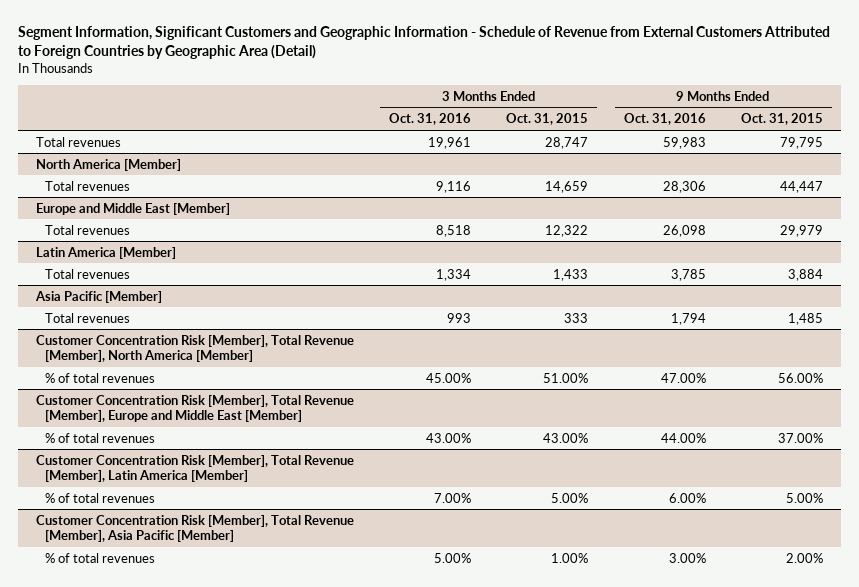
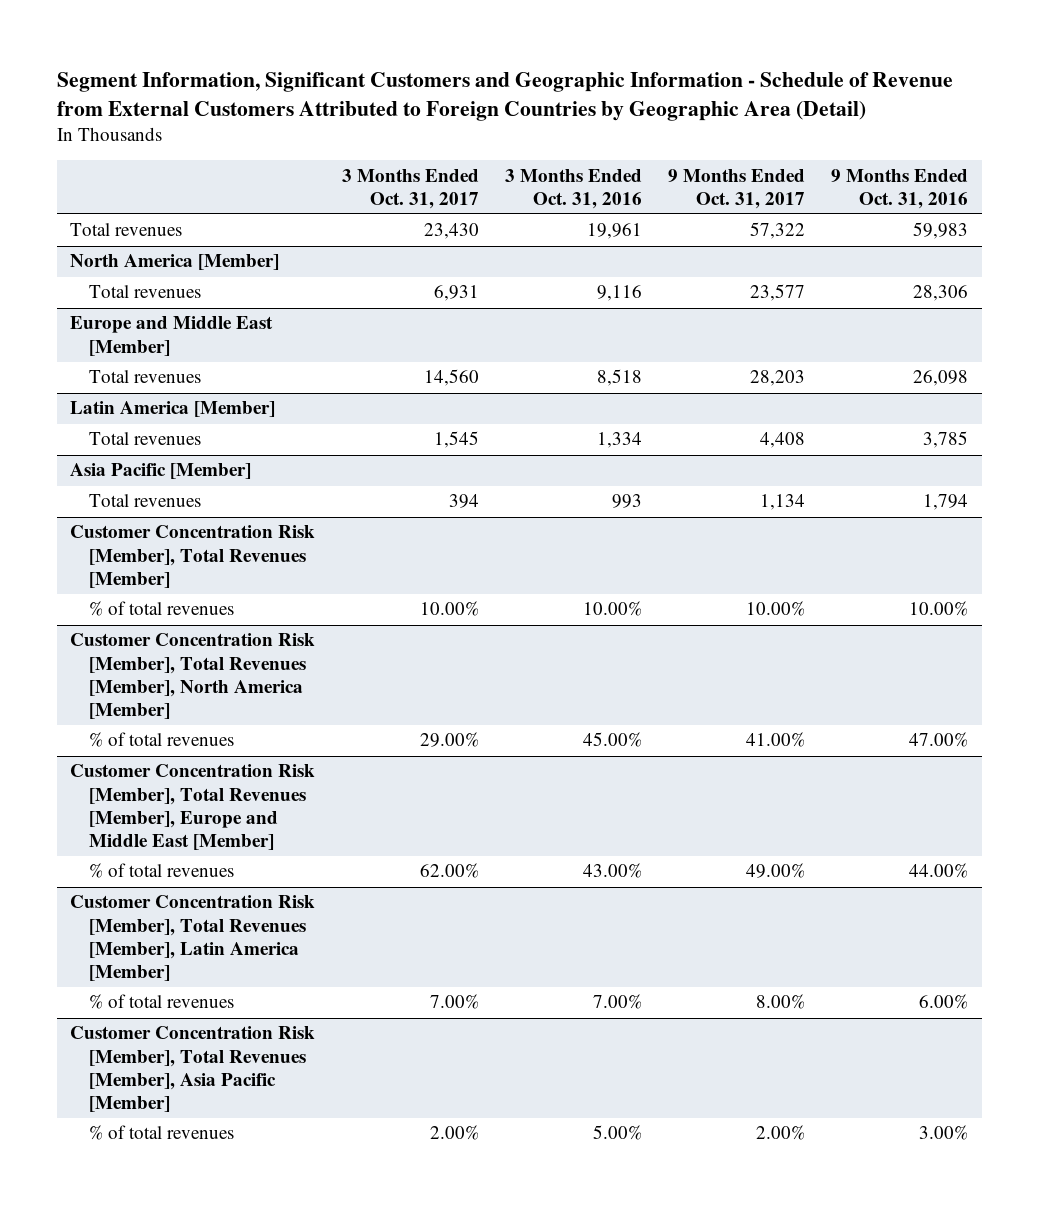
[506,113,589,126] Oct. 31, 2015 -> none
[740,113,823,126] Oct. 31, 2015 -> none
none -> [341,168,479,209] 3 Months Ended Oct. 31, 2017
none -> [668,168,806,209] 9 Months Ended Oct. 31, 2017
none -> [70,525,316,588] Customer Concentration Risk [Member], Total Revenues [Member]
none -> [89,601,235,617] % of total revenues
[35,334,354,363] Customer Concentration Risk [Member], Total Revenue [Member], North America [Member] -> [70,633,316,719] Customer Concentration Risk [Member], Total Revenues [Member], North America [Member]
[35,394,354,423] Customer Concentration Risk [Member], Total Revenue [Member], Europe and Middle East [Member] -> [70,764,316,850] Customer Concentration Risk [Member], Total Revenues [Member], Europe and Middle East [Member]
[35,454,354,483] Customer Concentration Risk [Member], Total Revenue [Member], Latin America [Member] -> [70,895,316,981] Customer Concentration Risk [Member], Total Revenues [Member], Latin America [Member]
[35,514,354,543] Customer Concentration Risk [Member], Total Revenue [Member], Asia Pacific [Member] -> [70,1026,316,1112] Customer Concentration Risk [Member], Total Revenues [Member], Asia Pacific [Member]

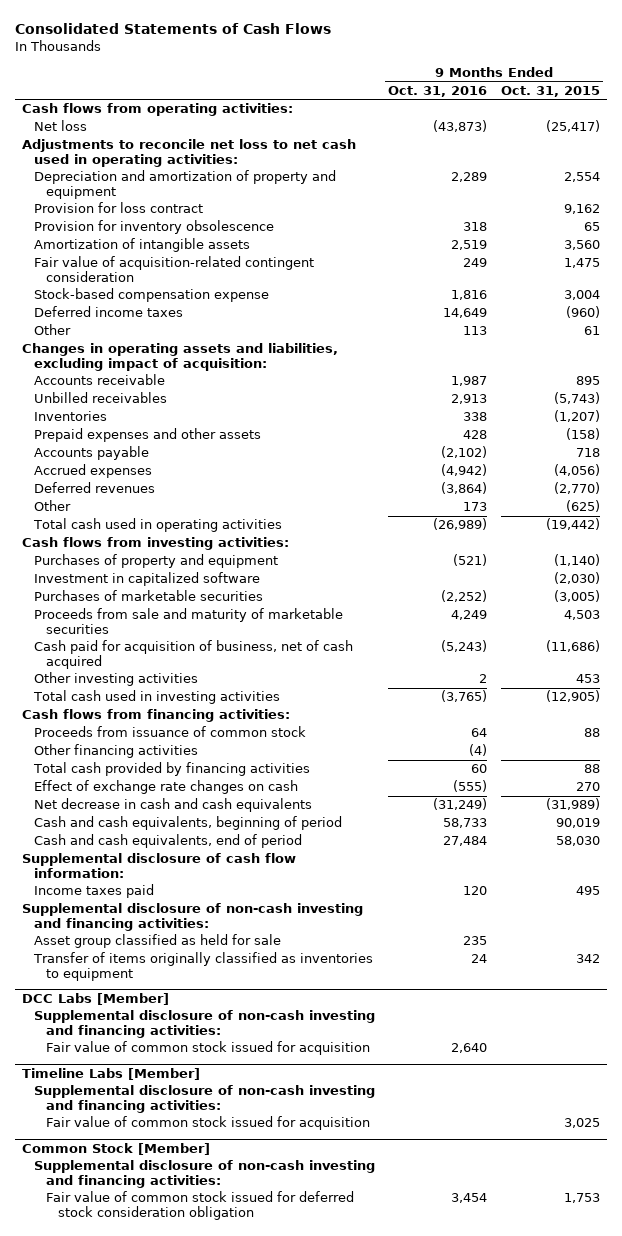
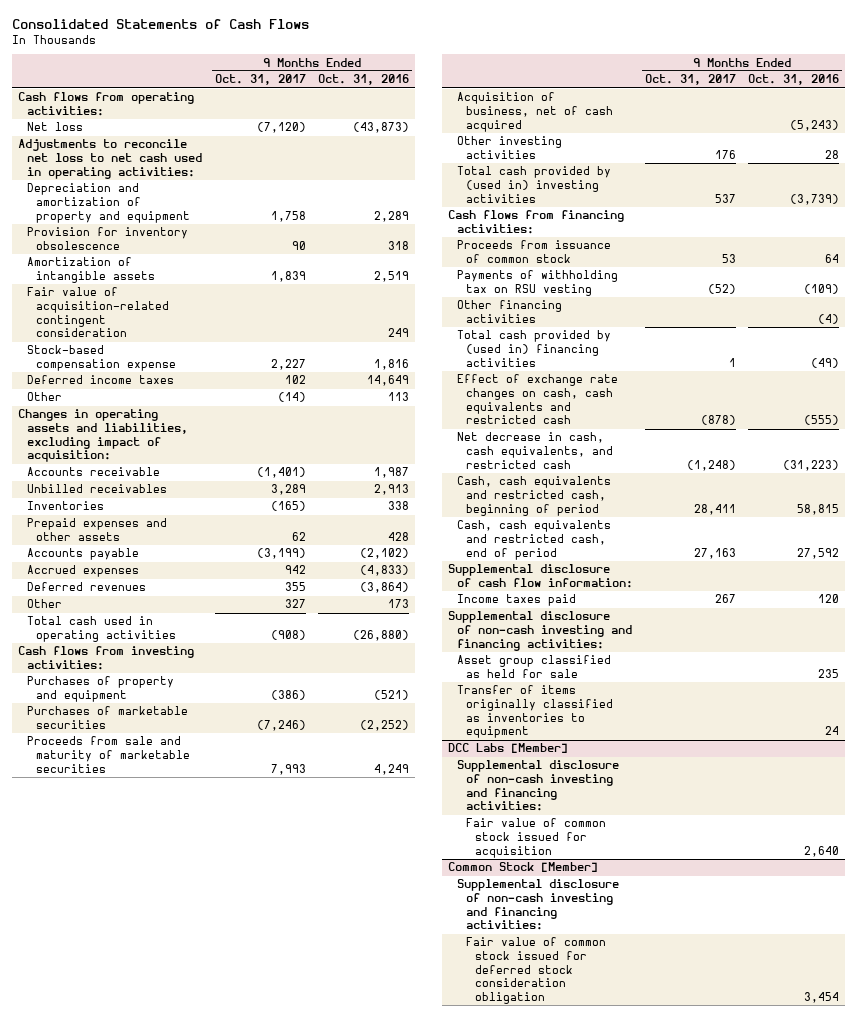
[500,85,600,97] Oct. 31, 2015 -> none
none -> [215,74,307,86] Oct. 31, 2017
[33,202,203,214] Provision for loss contract -> none
[441,464,488,477] (4,942) -> [360,565,410,577] (4,833)
[433,518,488,531] (26,989) -> [353,630,410,642] (26,880)
[33,572,260,587] Investment in capitalized software -> none
[33,640,353,669] Cash paid for acquisition of business, net of cash acquired -> [457,92,614,132] Acquisition of business, net of cash acquired
[479,674,488,684] 2 -> [825,150,840,160] 28
[32,690,280,705] Total cash used in investing activities -> [457,166,612,203] Total cash provided by (used in) investing activities
[441,690,488,703] (3,765) -> [790,193,840,205] (3,739)
none -> [457,270,619,297] Payments of withholding tax on RSU vesting
[32,762,310,777] Total cash provided by financing activities -> [457,330,612,367] Total cash provided by (used in) financing activities
[471,764,488,774] 60 -> [811,357,840,368] (49)
[33,780,298,795] Effect of exchange rate changes on cash -> [457,374,619,425] Effect of exchange rate changes on cash, cash equivalents and restricted cash
[33,798,312,813] Net decrease in cash and cash equivalents -> [457,432,614,469] Net decrease in cash, cash equivalents, and restricted cash
[433,798,488,811] (31,249) -> [783,459,840,471] (31,223)
[33,816,342,831] Cash and cash equivalents, beginning of period -> [457,476,612,516] Cash, cash equivalents and restricted cash, beginning of period
[443,818,488,829] 58,733 -> [797,503,840,515] 58,815
[33,834,302,849] Cash and cash equivalents, end of period -> [457,520,612,560] Cash, cash equivalents and restricted cash, end of period
[443,836,488,847] 27,484 -> [797,547,840,559] 27,592
[21,1067,200,1080] Timeline Labs [Member] -> none
[33,1085,375,1113] Supplemental disclosure of non-cash investing and financing activities: -> none
[45,1116,370,1131] Fair value of common stock issued for acquisition -> none

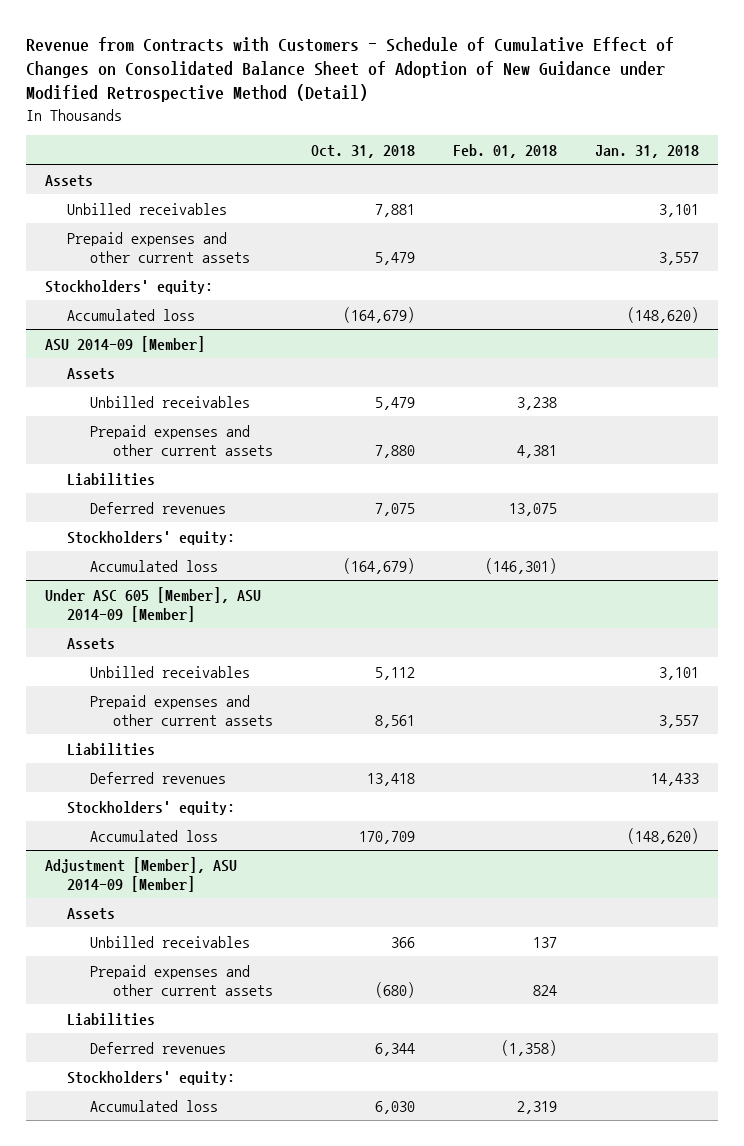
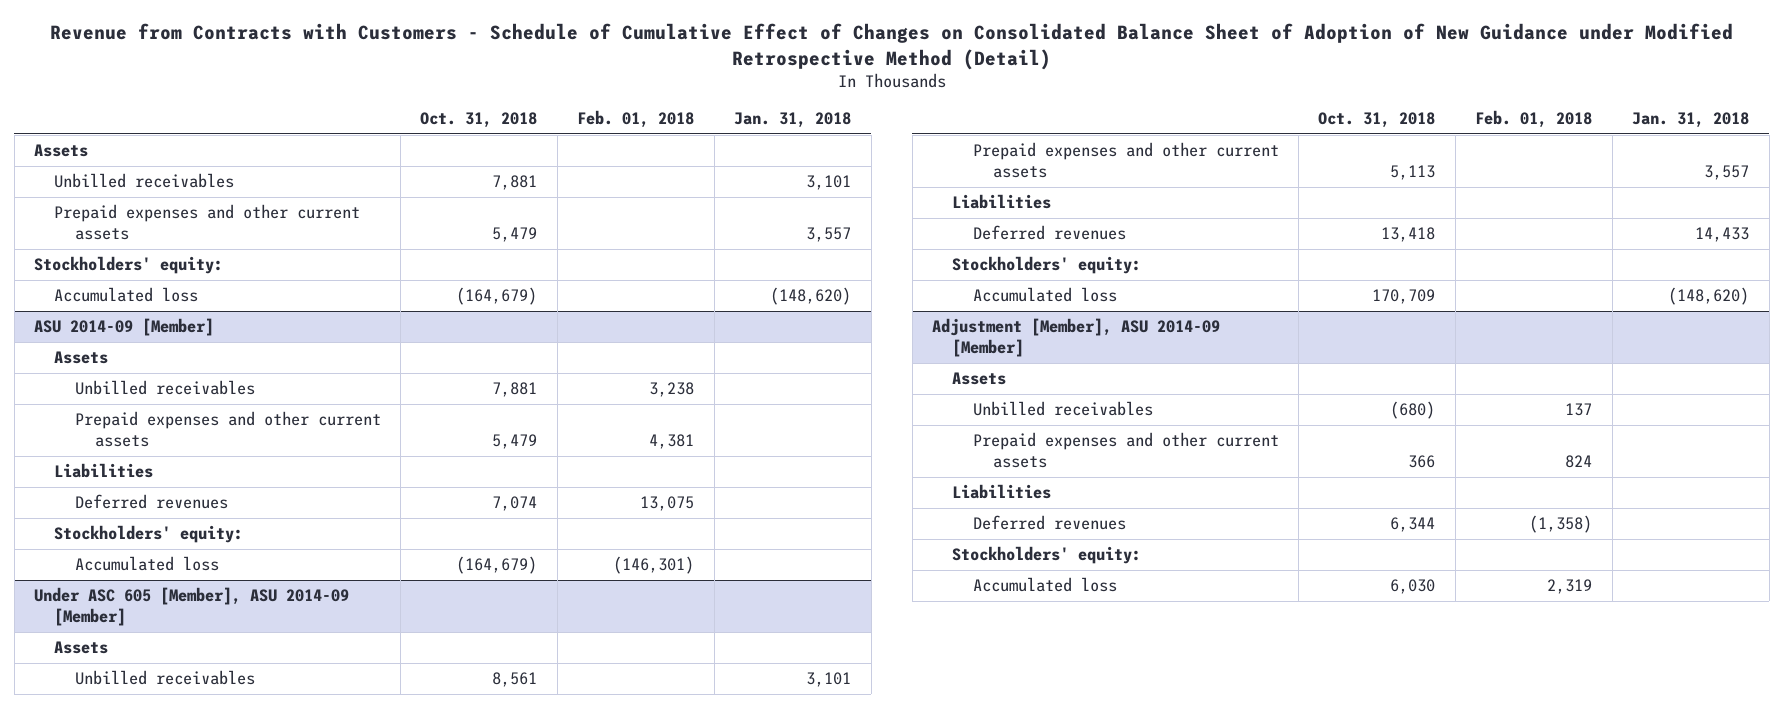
[374,396,415,410] 5,479 -> [492,382,538,398] 7,881
[374,444,415,458] 7,880 -> [492,434,538,450] 5,479
[374,502,415,516] 7,075 -> [492,496,538,512] 7,074
[374,666,415,680] 5,112 -> [492,672,538,688] 8,561
[374,714,415,728] 8,561 -> [1390,165,1436,181] 5,113
[390,936,415,948] 366 -> [1390,401,1436,420] (680)
[374,981,415,998] (680) -> [1408,455,1436,469] 366

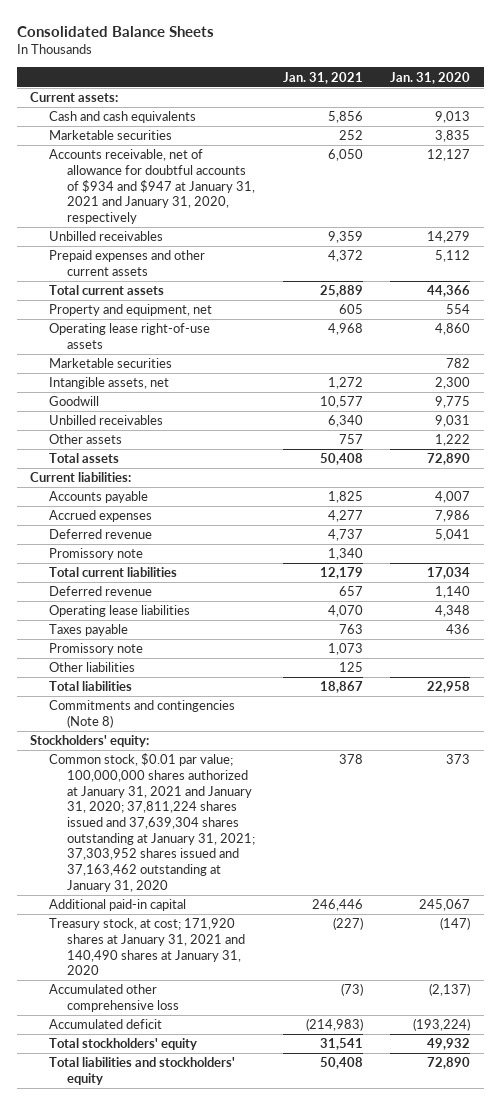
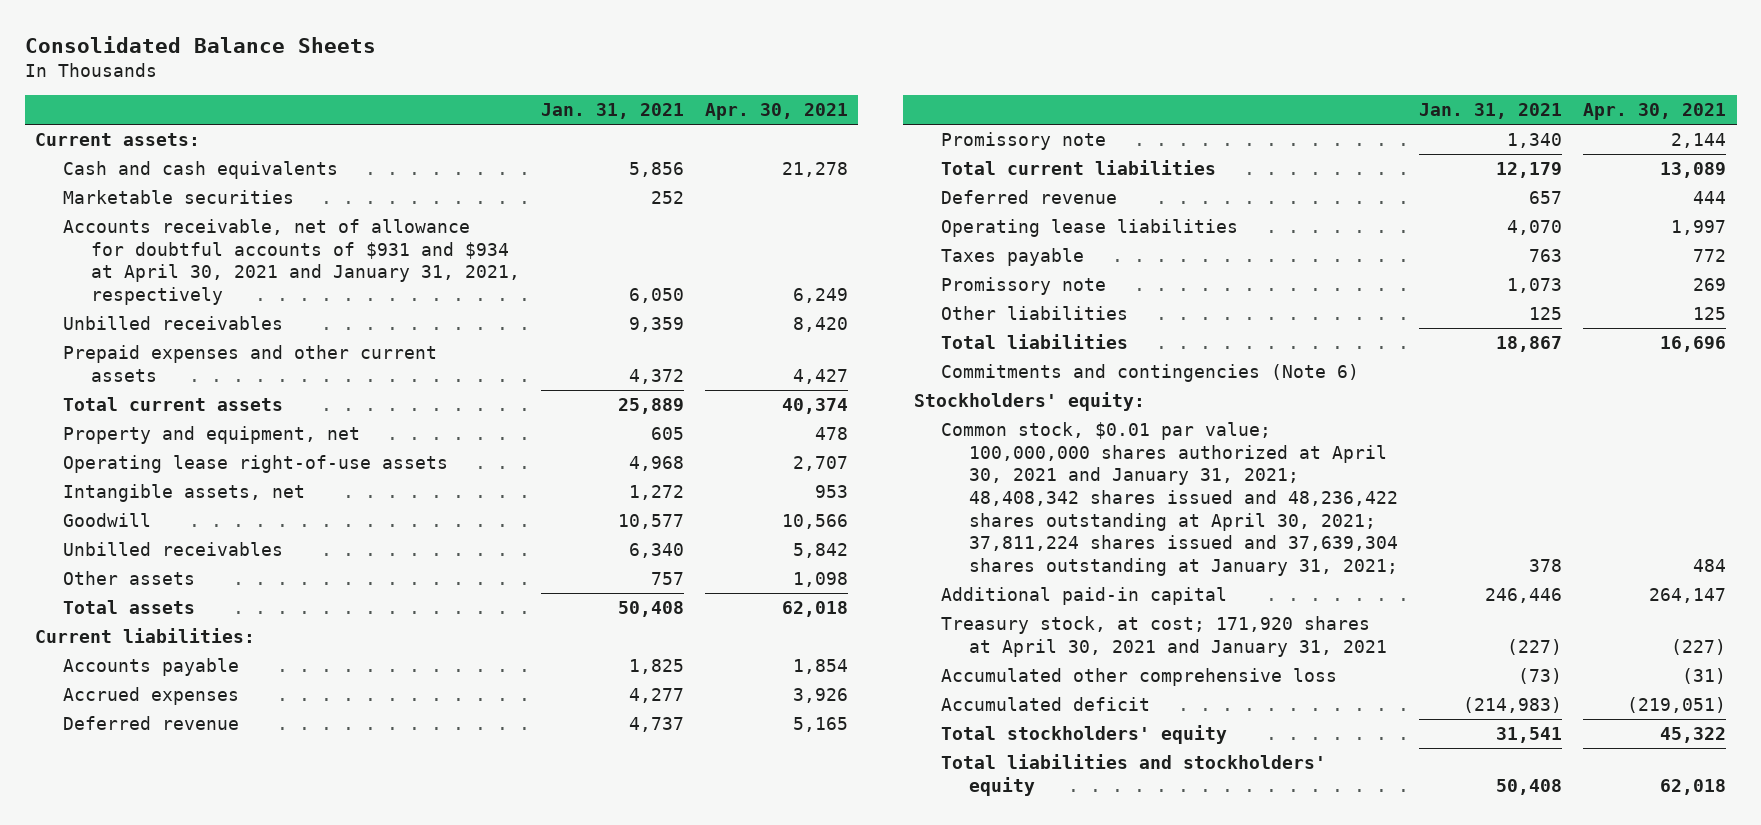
[390,71,471,84] Jan. 31, 2020 -> none
none -> [704,103,848,121] Apr. 30, 2021
[48,149,256,225] Accounts receivable, net of allowance for doubtful accounts of $934 and $947 at January 31, 2021 and January 31, 2020, respectively -> [62,219,520,305] Accounts receivable, net of allowance for doubtful accounts of $931 and $934 at April 30, 2021 and January 31, 2021, respectively
[48,358,172,369] Marketable securities -> none
[48,700,235,729] Commitments and contingencies (Note 8) -> [941,364,1360,383] Commitments and contingencies (Note 6)
[48,753,256,892] Common stock, $0.01 par value; 100,000,000 shares authorized at January 31, 2021 and January 31, 2020; 37,811,224 shares issued and 37,639,304 shares outstanding at January 31, 2021; 37,303,952 shares issued and 37,163,462 outstanding at January 31, 2020 -> [941,422,1399,576] Common stock, $0.01 par value; 100,000,000 shares authorized at April 30, 2021 and January 31, 2021; 48,408,342 shares issued and 48,236,422 shares outstanding at April 30, 2021; 37,811,224 shares issued and 37,639,304 shares outstanding at January 31, 2021;
[48,918,246,976] Treasury stock, at cost; 171,920 shares at January 31, 2021 and 140,490 shares at January 31, 2020 -> [941,616,1388,657] Treasury stock, at cost; 171,920 shares at April 30, 2021 and January 31, 2021

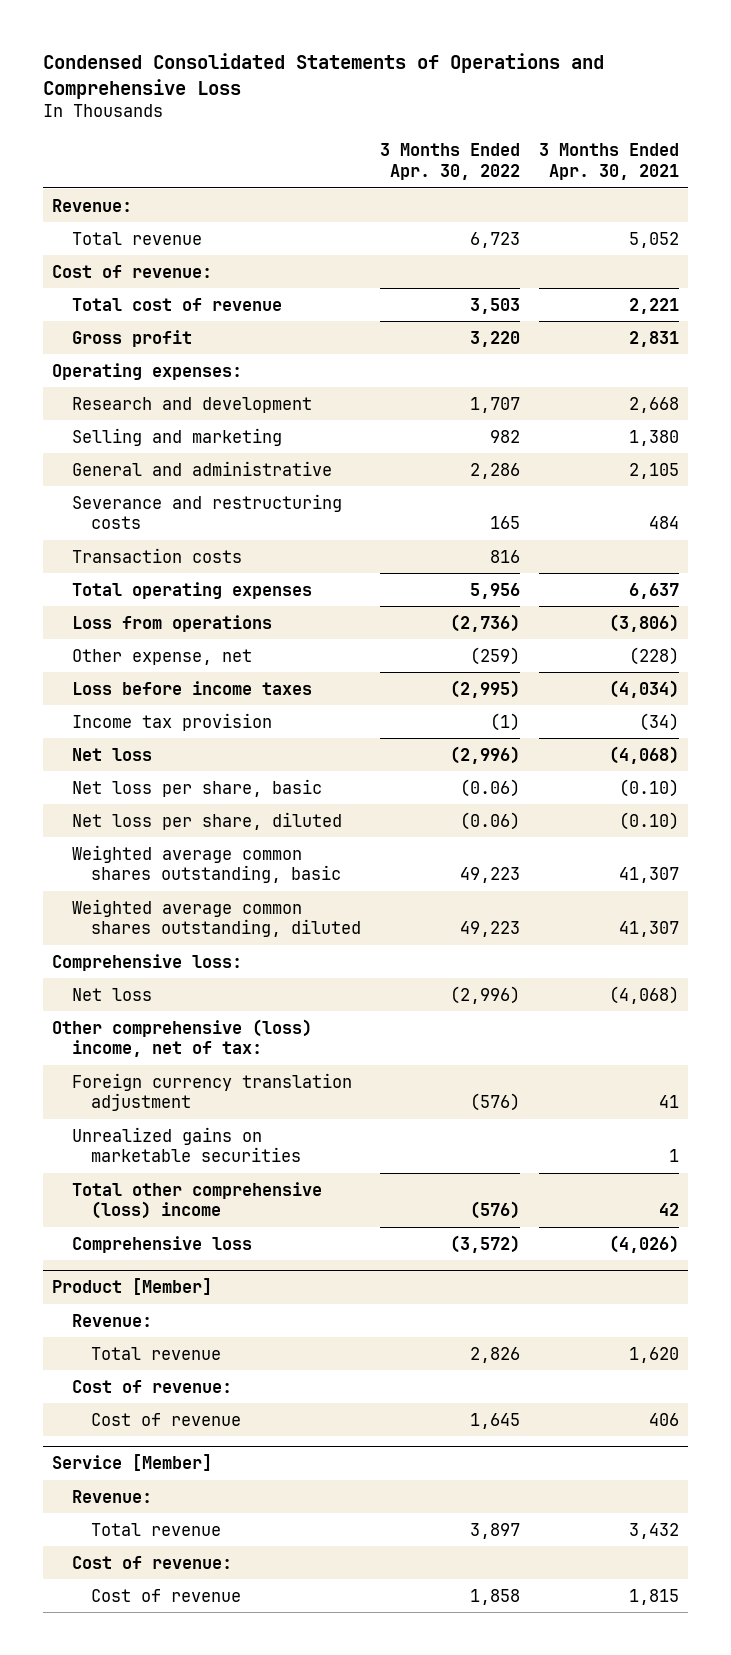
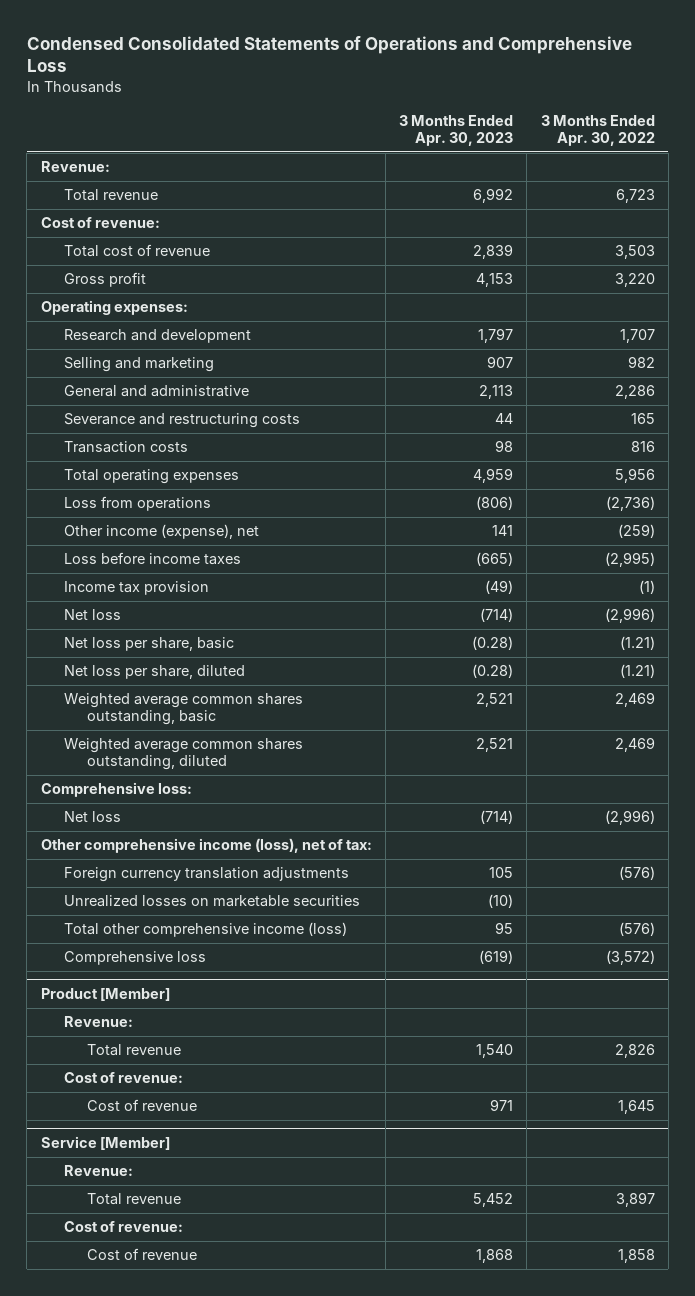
[538,143,679,180] 3 Months Ended Apr. 30, 2021 -> none
none -> [399,114,514,146] 3 Months Ended Apr. 30, 2023
[71,648,252,665] Other expense, net -> [63,524,259,540] Other income (expense), net
[459,778,520,797] (0.06) -> [619,636,655,651] (1.21)
[459,811,520,830] (0.06) -> [619,664,655,679] (1.21)
[459,867,520,884] 49,223 -> [614,692,655,708] 2,469
[459,921,520,938] 49,223 -> [614,737,655,753] 2,469
[52,1018,313,1058] Other comprehensive (loss) income, net of tax: -> [40,838,372,854] Other comprehensive income (loss), net of tax:
[71,1072,352,1112] Foreign currency translation adjustment -> [63,867,349,883] Foreign currency translation adjustments
[71,1126,301,1163] Unrealized gains on marketable securities -> [63,895,360,908] Unrealized losses on marketable securities
[71,1181,322,1220] Total other comprehensive (loss) income -> [63,922,347,938] Total other comprehensive income (loss)

